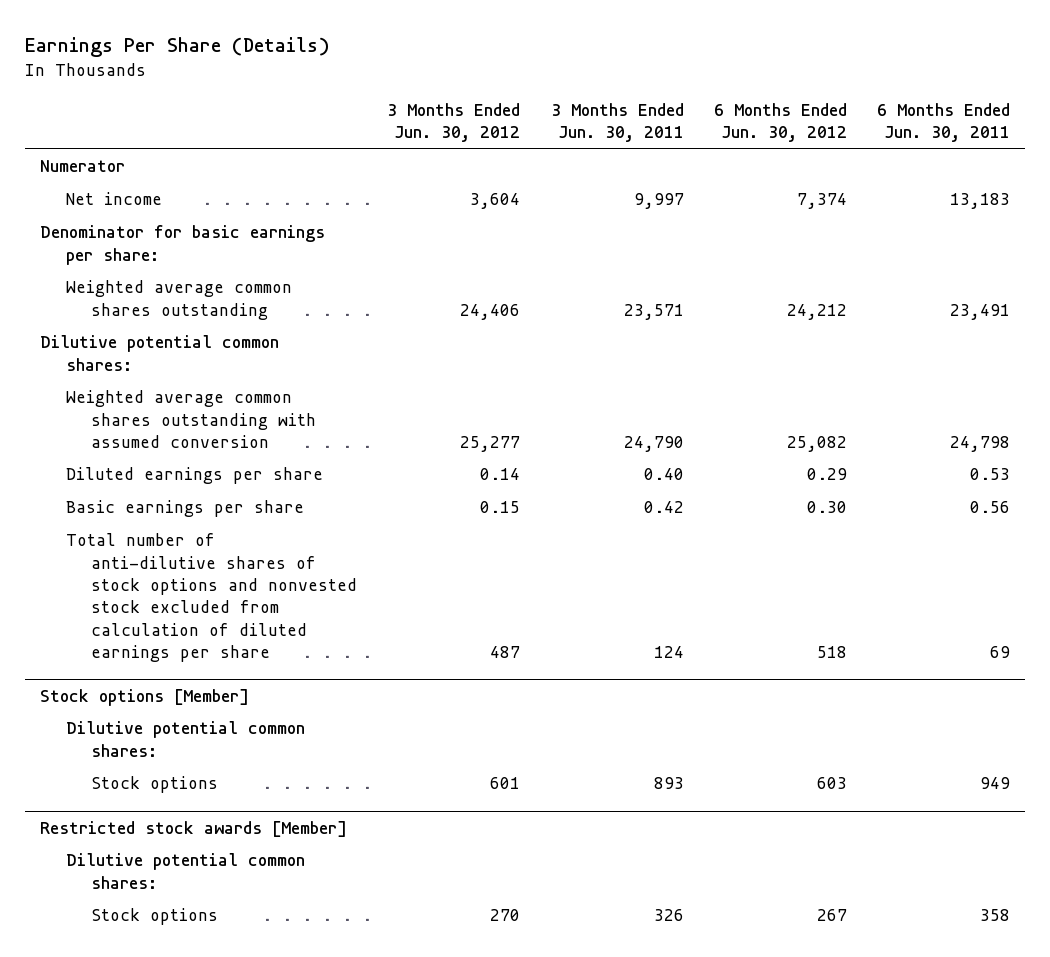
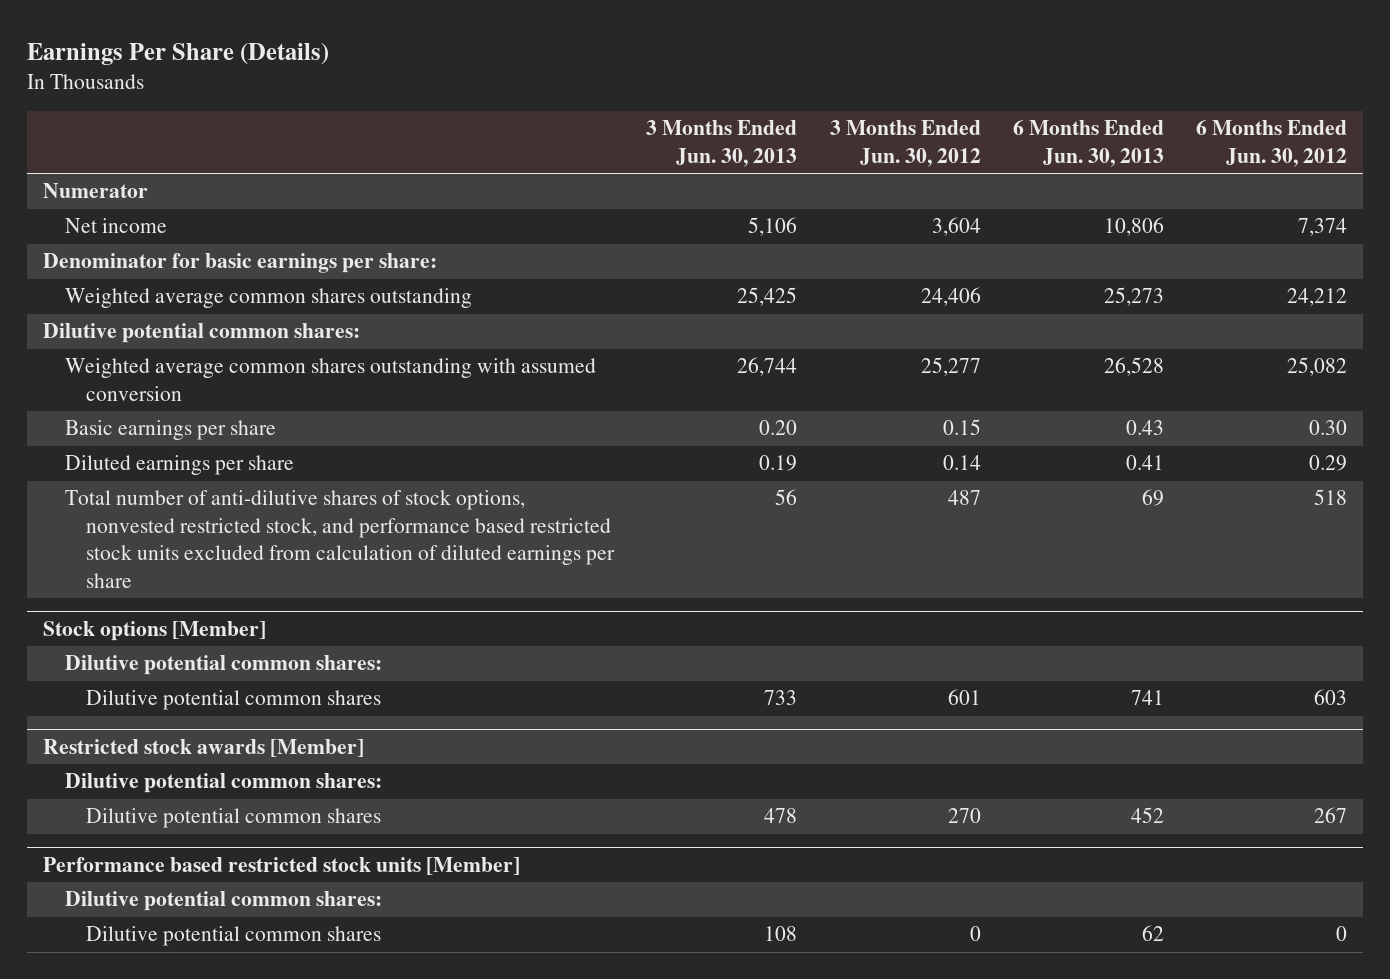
[550,103,684,143] 3 Months Ended Jun. 30, 2011 -> none
[877,103,1011,143] 6 Months Ended Jun. 30, 2011 -> none
none -> [646,120,798,167] 3 Months Ended Jun. 30, 2013
none -> [1012,120,1164,167] 6 Months Ended Jun. 30, 2013
[65,467,323,485] Diluted earnings per share -> [64,455,294,476] Diluted earnings per share
[65,533,357,662] Total number of anti-dilutive shares of stock options and nonvested stock excluded from calculation of diluted earnings per share -> [64,490,616,589] Total number of anti-dilutive shares of stock options, nonvested restricted stock, and performance based restricted stock units excluded from calculation of diluted earnings per share
[90,776,218,794] Stock options -> [86,690,382,711] Dilutive potential common shares
[90,908,218,926] Stock options -> [86,808,382,829] Dilutive potential common shares
none -> [43,857,521,876] Performance based restricted stock units [Member]
none -> [64,891,382,912] Dilutive potential common shares:
none -> [86,926,382,947] Dilutive potential common shares

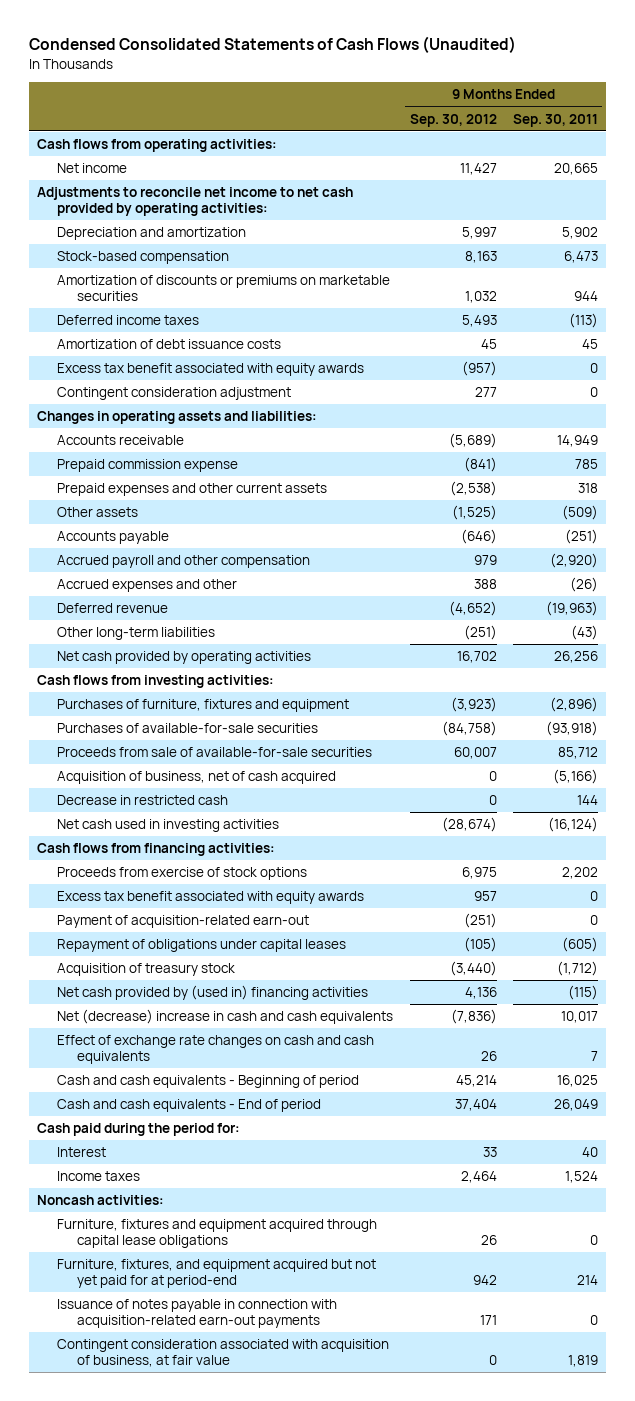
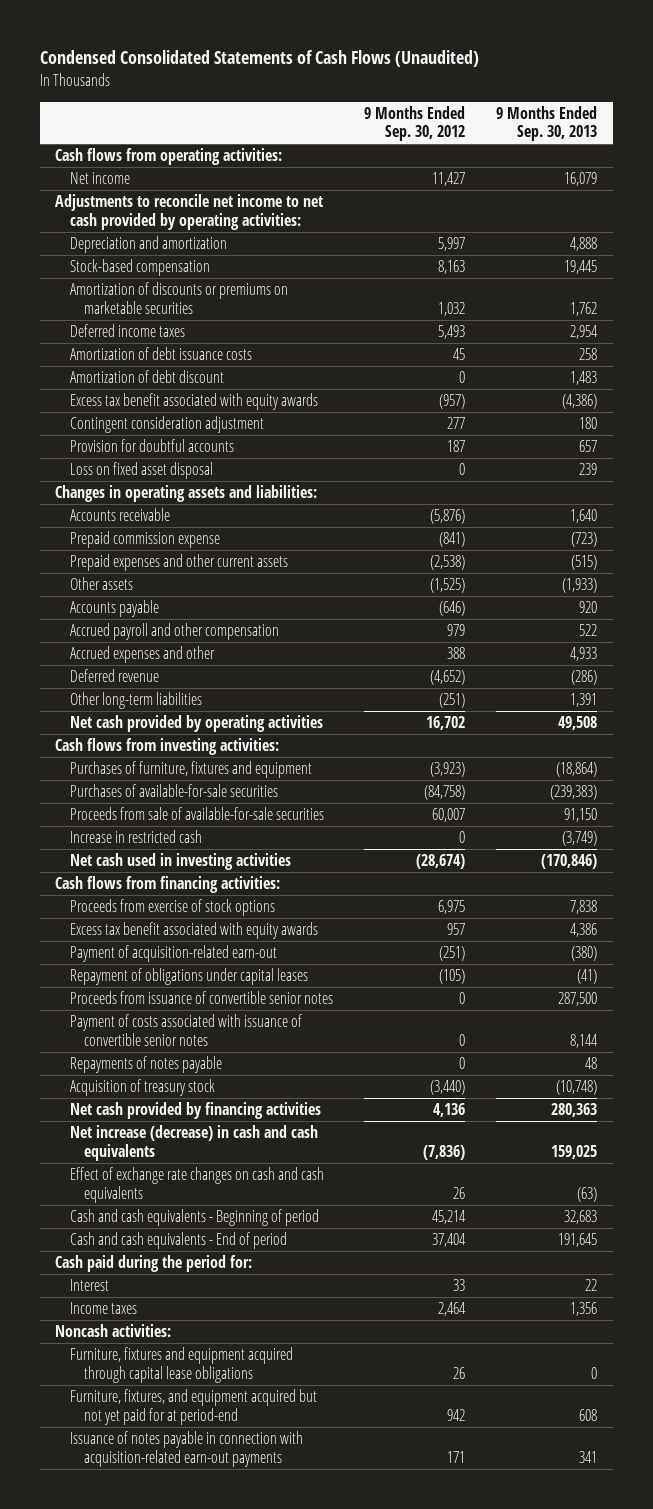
[512,113,598,127] Sep. 30, 2011 -> none
none -> [496,105,598,142] 9 Months Ended Sep. 30, 2013
none -> [69,370,224,384] Amortization of debt discount
none -> [69,439,234,453] Provision for doubtful accounts
none -> [69,462,213,480] Loss on fixed asset disposal
[448,433,497,449] (5,689) -> [429,509,465,525] (5,876)
[57,771,337,785] Acquisition of business, net of cash acquired -> none
[57,795,229,806] Decrease in restricted cash -> [69,830,202,844] Increase in restricted cash
none -> [69,991,333,1005] Proceeds from issuance of convertible senior notes
none -> [69,1014,302,1046] Payment of costs associated with issuance of convertible senior notes
none -> [69,1056,222,1074] Repayments of notes payable
[57,985,369,1001] Net cash provided by (used in) financing activities -> [69,1102,321,1120] Net cash provided by financing activities
[57,1009,394,1025] Net (decrease) increase in cash and cash equivalents -> [69,1125,318,1161] Net increase (decrease) in cash and cash equivalents
[57,1339,390,1368] Contingent consideration associated with acquisition of business, at fair value -> none

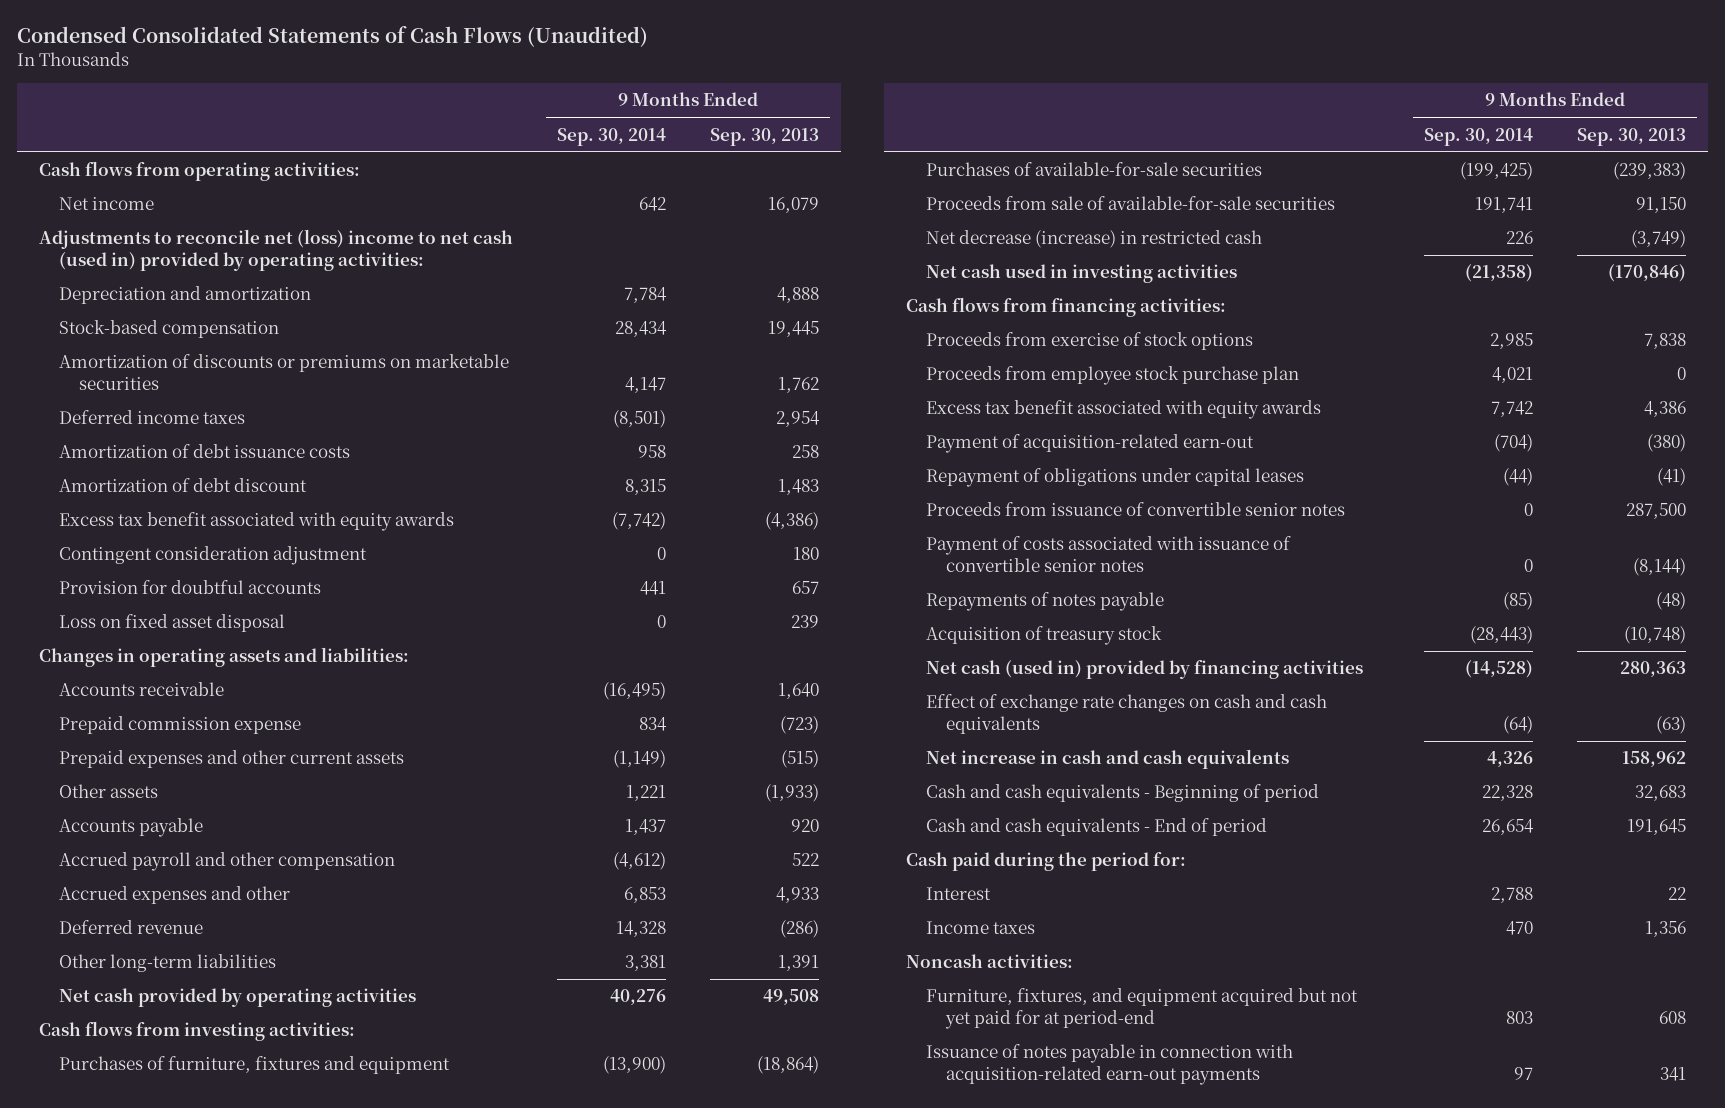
[363,105,465,142] 9 Months Ended Sep. 30, 2012 -> none
none -> [557,127,667,146] Sep. 30, 2014
[55,194,324,230] Adjustments to reconcile net income to net cash provided by operating activities: -> [38,229,513,272] Adjustments to reconcile net (loss) income to net cash (used in) provided by operating activities:
[69,830,202,844] Increase in restricted cash -> [925,230,1262,249] Net decrease (increase) in restricted cash
none -> [925,366,1299,386] Proceeds from employee stock purchase plan
[570,1033,599,1048] 8,144 -> [1633,558,1687,577] (8,144)
[585,1057,598,1070] 48 -> [1656,592,1687,611] (48)
[69,1125,318,1161] Net increase (decrease) in cash and cash equivalents -> none
[69,1102,321,1120] Net cash provided by financing activities -> [925,660,1363,680] Net cash (used in) provided by financing activities
none -> [925,749,1289,770] Net increase in cash and cash equivalents
[69,1347,293,1383] Furniture, fixtures and equipment acquired through capital lease obligations -> none

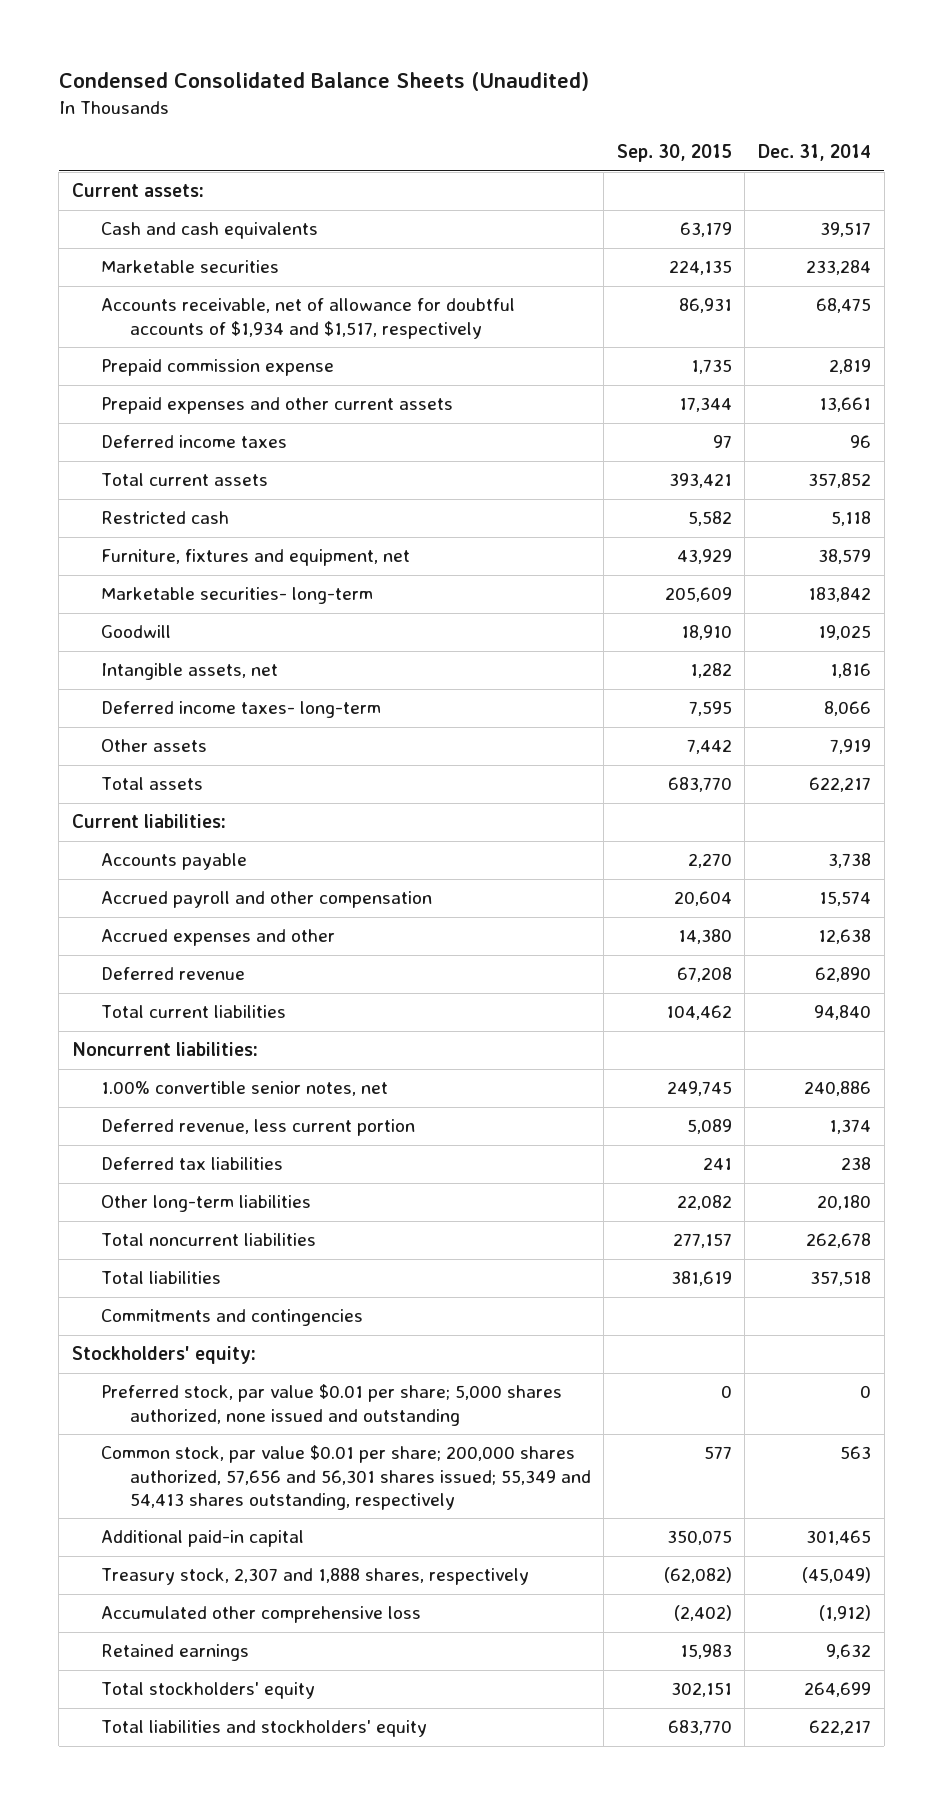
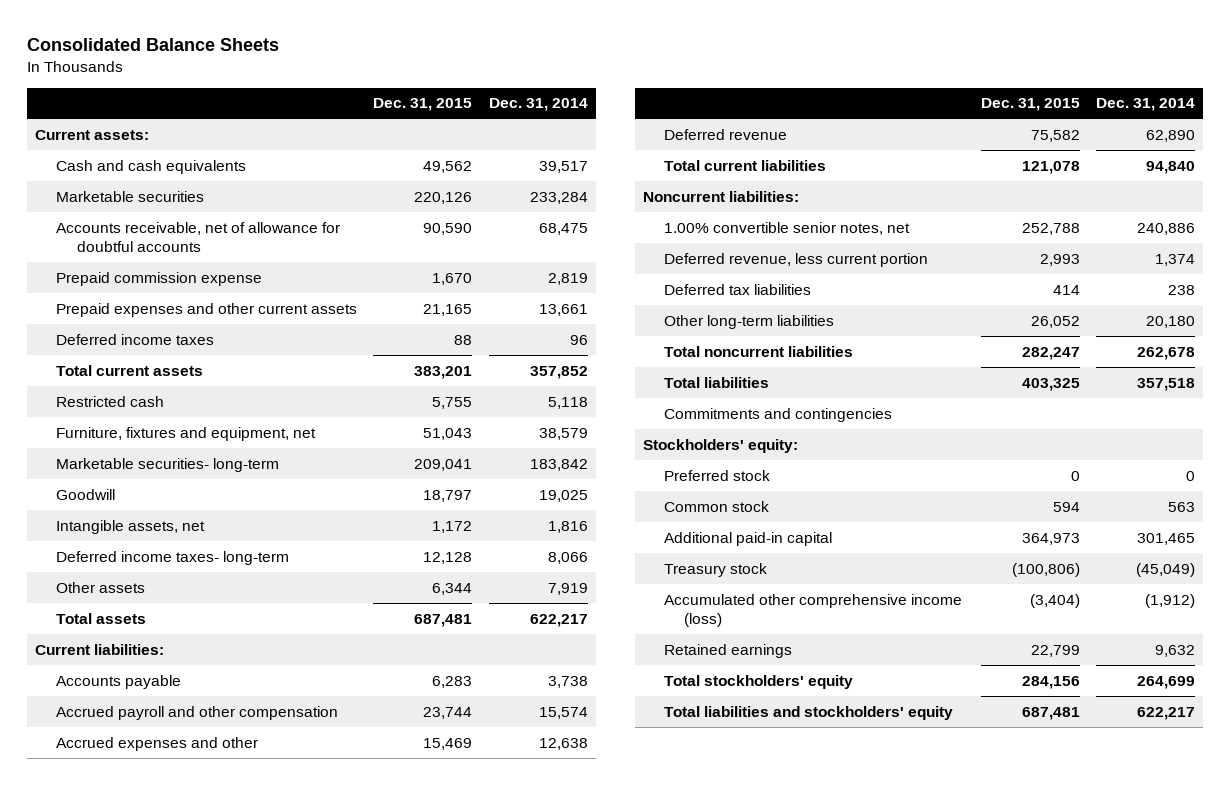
[58,72,589,92] Condensed Consolidated Balance Sheets (Unaudited) -> [27,38,280,52] Consolidated Balance Sheets
[616,144,732,163] Sep. 30, 2015 -> none
none -> [373,98,473,112] Dec. 31, 2015
[100,298,515,339] Accounts receivable, net of allowance for doubtful accounts of $1,934 and $1,517, respectively -> [56,221,341,253] Accounts receivable, net of allowance for doubtful accounts
[100,1384,562,1426] Preferred stock, par value $0.01 per share; 5,000 shares authorized, none issued and outstanding -> [663,469,770,481] Preferred stock
[100,1445,591,1510] Common stock, par value $0.01 per share; 200,000 shares authorized, 57,656 and 56,301 shares issued; 55,349 and 54,413 shares outstanding, respectively -> [663,500,769,512] Common stock
[100,1568,529,1586] Treasury stock, 2,307 and 1,888 shares, respectively -> [663,562,767,577] Treasury stock
[100,1606,421,1624] Accumulated other comprehensive loss -> [663,593,962,628] Accumulated other comprehensive income (loss)

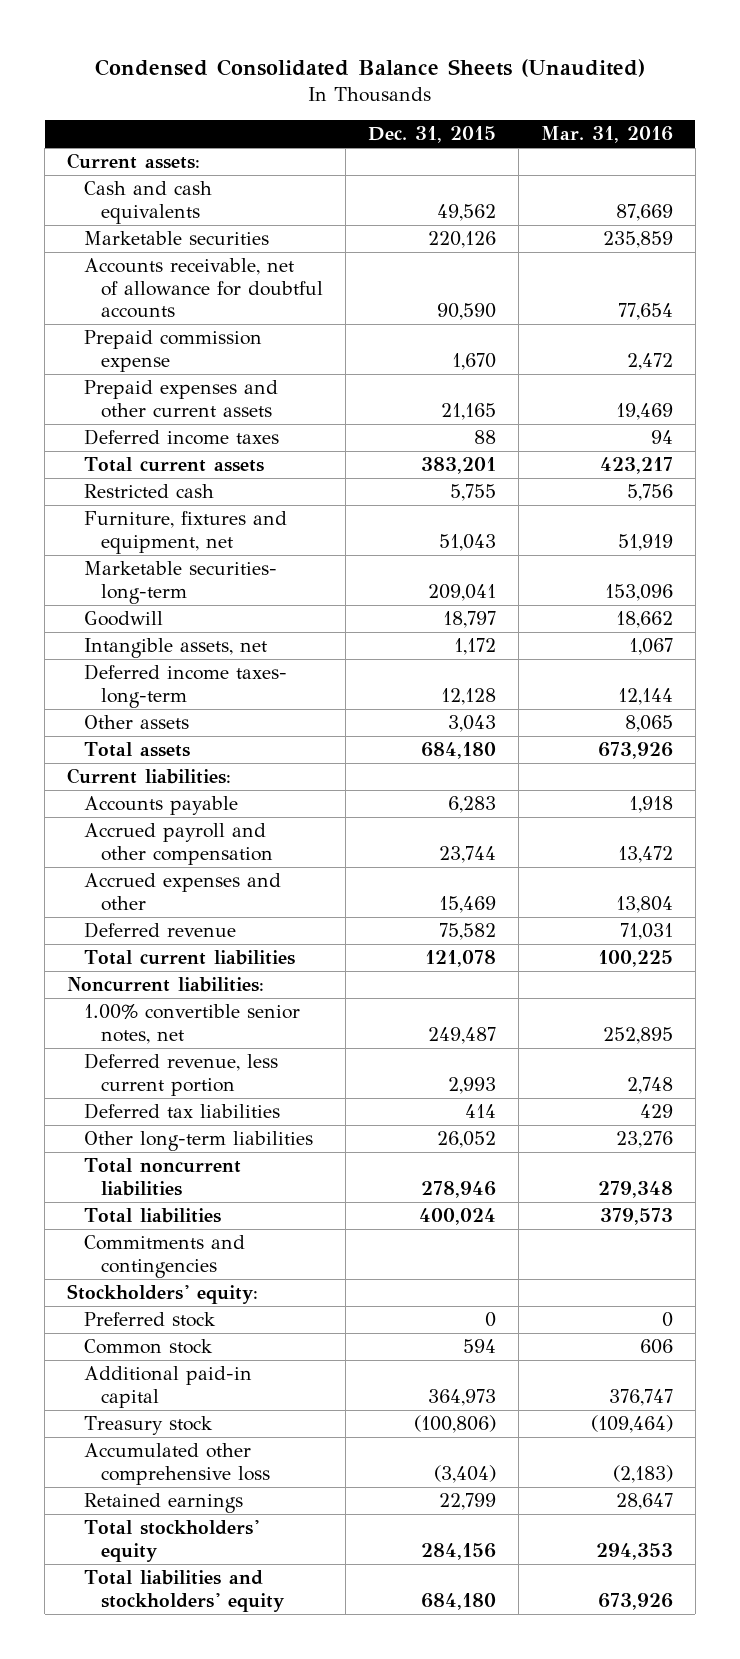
[27,38,280,52] Consolidated Balance Sheets -> [94,58,645,77] Condensed Consolidated Balance Sheets (Unaudited)
[488,98,588,112] Dec. 31, 2014 -> none
none -> [540,126,673,144] Mar. 31, 2016
[432,582,473,595] 6,344 -> [447,715,496,733] 3,043
[414,613,473,627] 687,481 -> [420,742,496,760] 684,180
[1021,222,1080,235] 252,788 -> [427,1026,496,1044] 249,487
[1021,346,1080,360] 282,247 -> [420,1180,496,1198] 278,946
[1021,377,1080,391] 403,325 -> [418,1208,496,1226] 400,024
[663,593,962,628] Accumulated other comprehensive income (loss) -> [83,1443,270,1485] Accumulated other comprehensive loss
[1021,706,1080,720] 687,481 -> [420,1592,496,1610] 684,180

